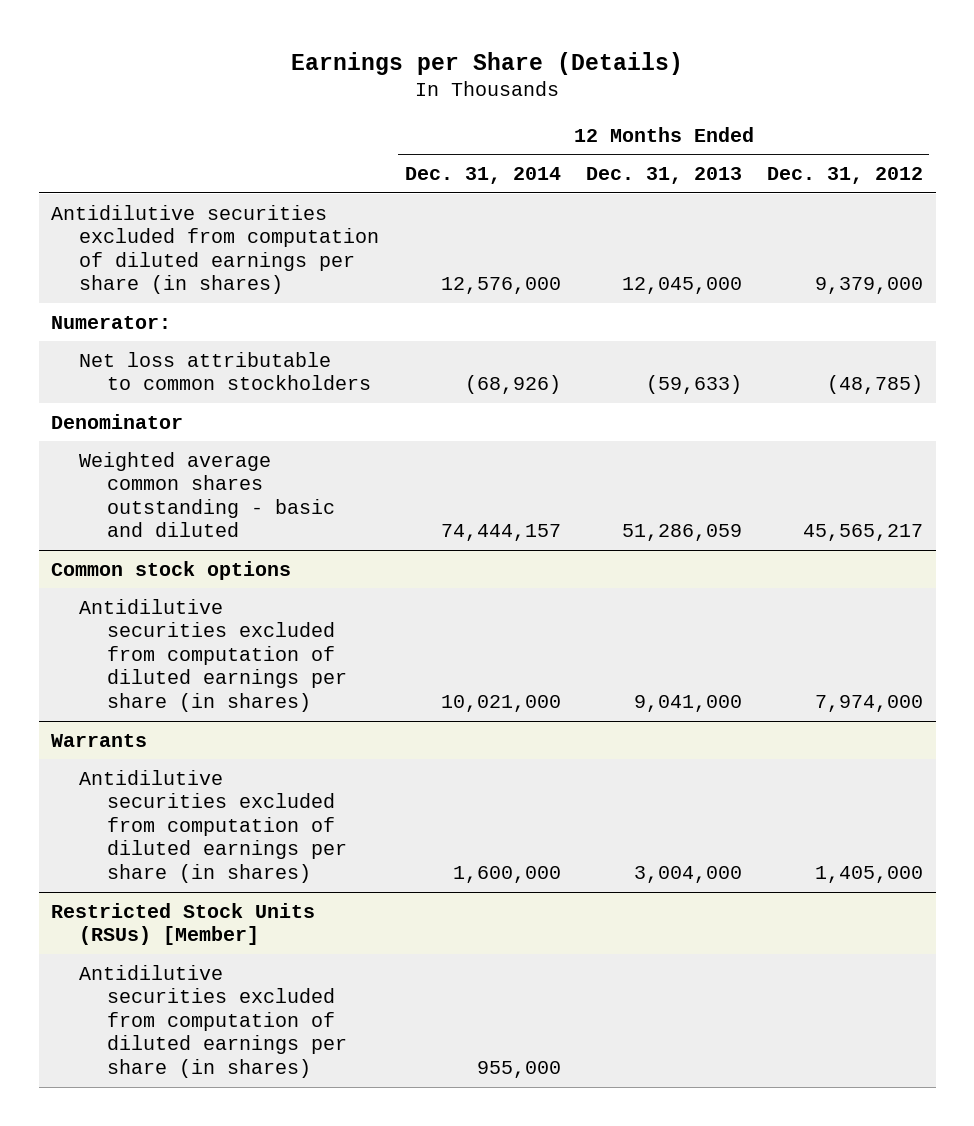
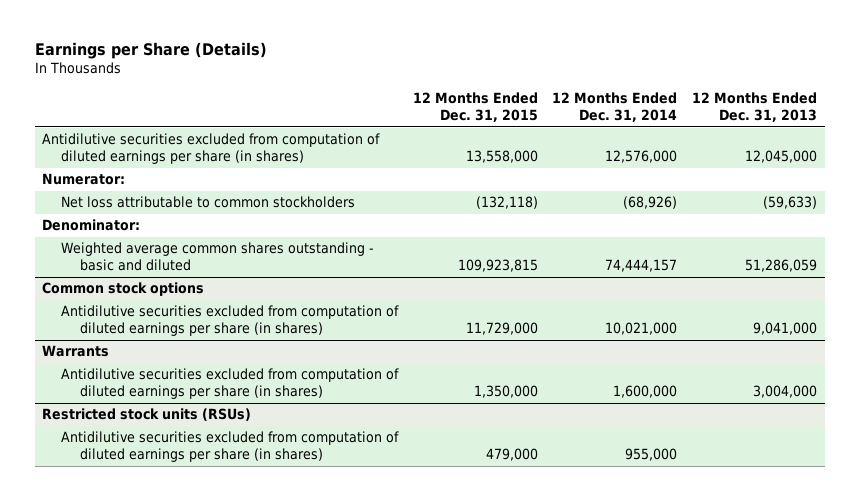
[767,167,924,185] Dec. 31, 2012 -> none
none -> [412,91,538,123] 12 Months Ended Dec. 31, 2015
[51,413,184,429] Denominator -> [41,219,140,232] Denominator:
[51,902,316,946] Restricted Stock Units (RSUs) [Member] -> [41,408,251,422] Restricted stock units (RSUs)

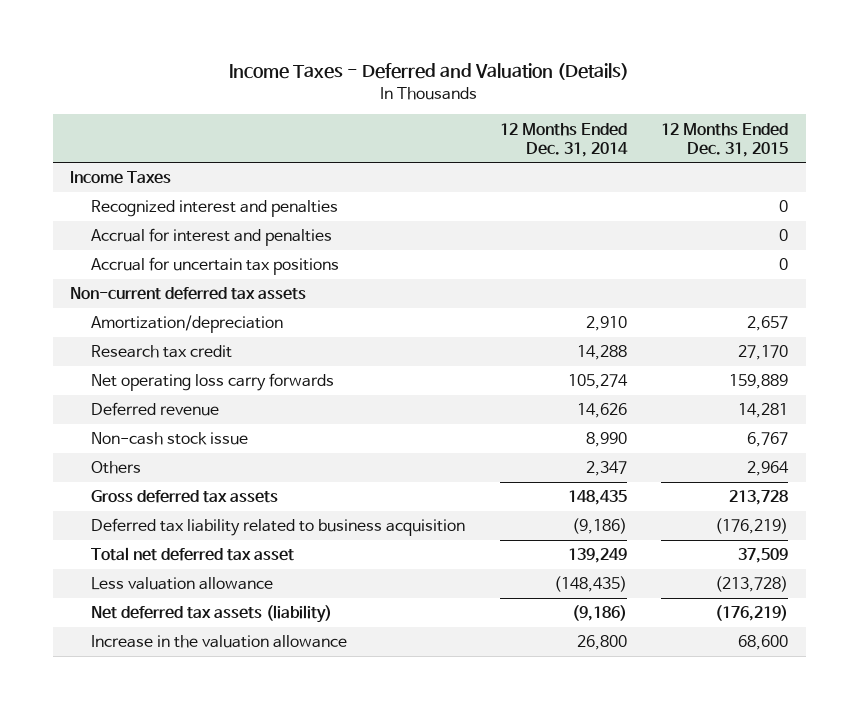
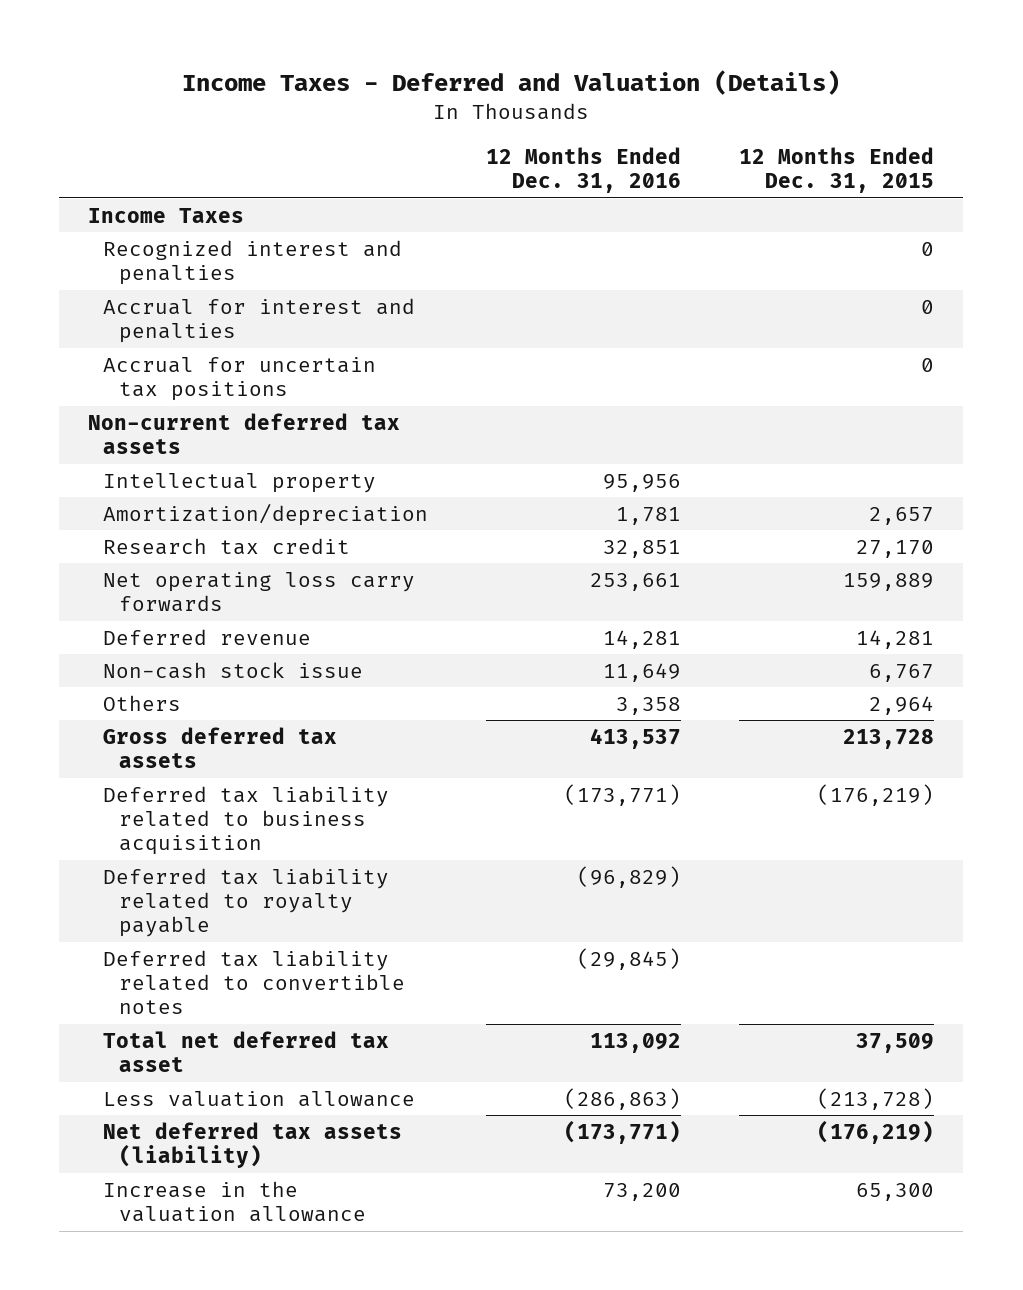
[499,122,628,157] 12 Months Ended Dec. 31, 2014 -> none
none -> [486,146,682,194] 12 Months Ended Dec. 31, 2016
none -> [103,472,377,493] Intellectual property
none -> [103,867,390,938] Deferred tax liability related to royalty payable
none -> [103,949,405,1015] Deferred tax liability related to convertible notes
[738,635,789,651] 68,600 -> [856,1182,935,1201] 65,300

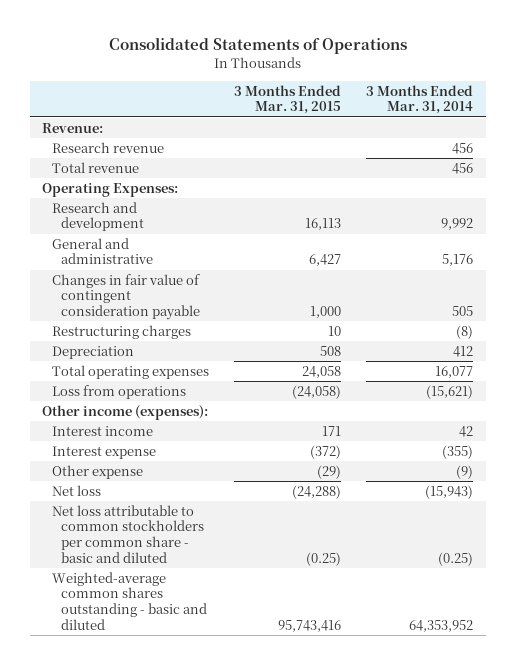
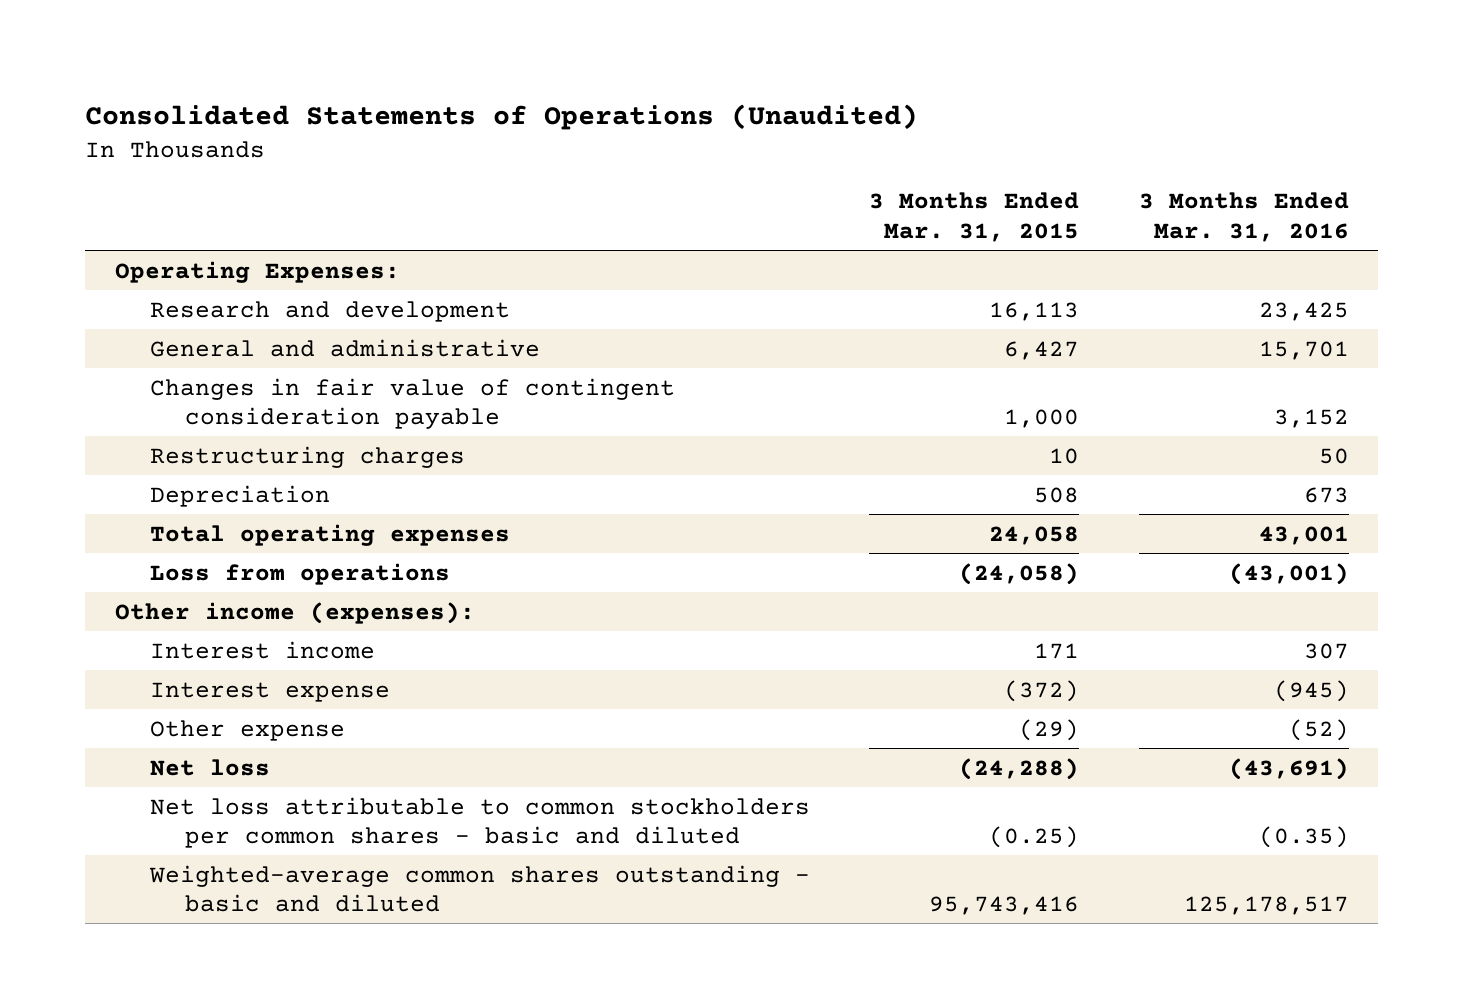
[108,37,407,55] Consolidated Statements of Operations -> [85,103,919,130] Consolidated Statements of Operations (Unaudited)
[366,84,474,115] 3 Months Ended Mar. 31, 2014 -> none
none -> [1138,192,1349,242] 3 Months Ended Mar. 31, 2016
[42,122,104,133] Revenue: -> none
[51,141,164,153] Research revenue -> none
[51,161,139,173] Total revenue -> none
[51,504,204,563] Net loss attributable to common stockholders per common share - basic and diluted -> [149,796,810,849] Net loss attributable to common stockholders per common shares - basic and diluted

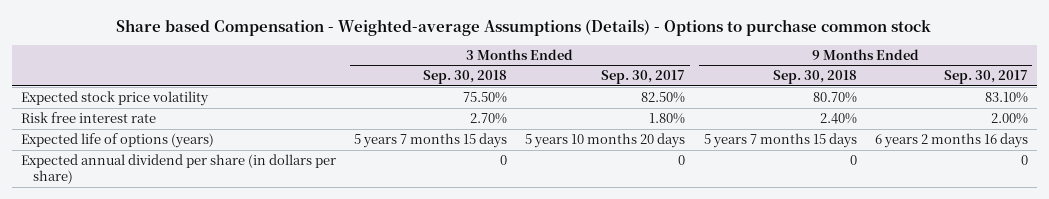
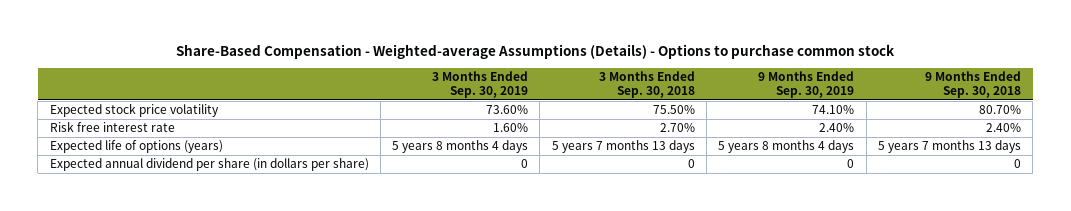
[116,18,932,36] Share based Compensation - Weighted-average Assumptions (Details) - Options to purchase common stock -> [176,44,896,60] Share-Based Compensation - Weighted-average Assumptions (Details) - Options to purchase common stock
[601,70,686,85] Sep. 30, 2017 -> none
[943,70,1028,85] Sep. 30, 2017 -> none
none -> [432,71,529,99] 3 Months Ended Sep. 30, 2019
none -> [758,71,855,99] 9 Months Ended Sep. 30, 2019
[354,132,508,148] 5 years 7 months 15 days -> [551,140,695,154] 5 years 7 months 13 days
[703,132,857,148] 5 years 7 months 15 days -> [878,140,1022,154] 5 years 7 months 13 days

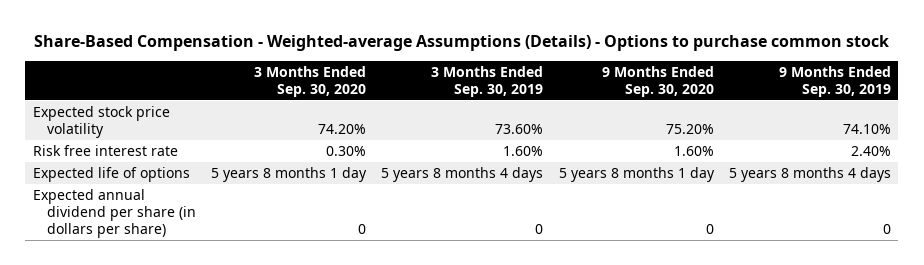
[598,71,695,99] 3 Months Ended Sep. 30, 2018 -> none
[925,71,1022,99] 9 Months Ended Sep. 30, 2018 -> none
none -> [254,65,367,97] 3 Months Ended Sep. 30, 2020
none -> [601,65,714,97] 9 Months Ended Sep. 30, 2020
[49,140,223,154] Expected life of options (years) -> [32,166,190,182] Expected life of options

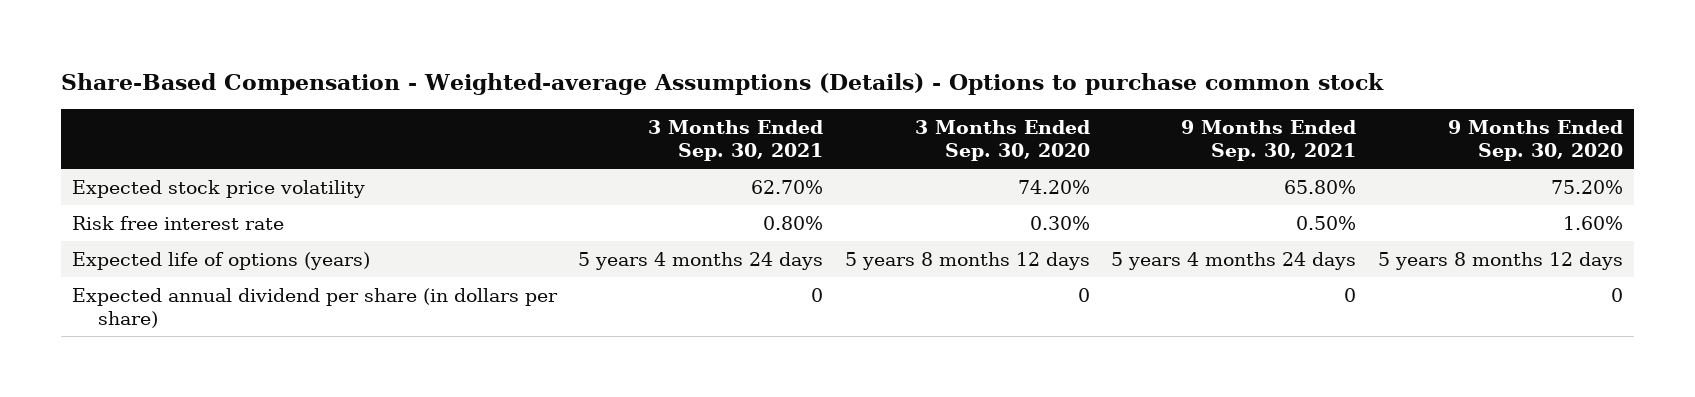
[431,65,544,97] 3 Months Ended Sep. 30, 2019 -> none
[778,65,891,97] 9 Months Ended Sep. 30, 2019 -> none
none -> [648,119,824,162] 3 Months Ended Sep. 30, 2021
none -> [1181,119,1357,162] 9 Months Ended Sep. 30, 2021
[32,166,190,182] Expected life of options -> [71,251,370,270] Expected life of options (years)
[211,166,368,182] 5 years 8 months 1 day -> [844,251,1090,270] 5 years 8 months 12 days
[558,166,715,182] 5 years 8 months 1 day -> [1377,251,1623,270] 5 years 8 months 12 days

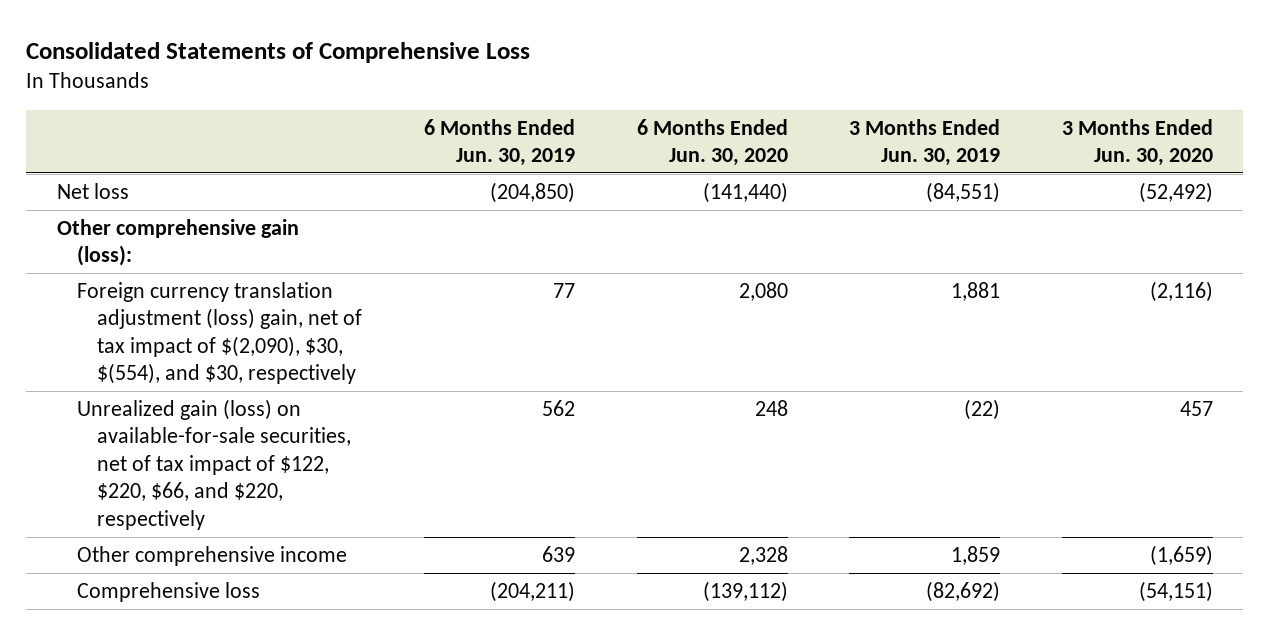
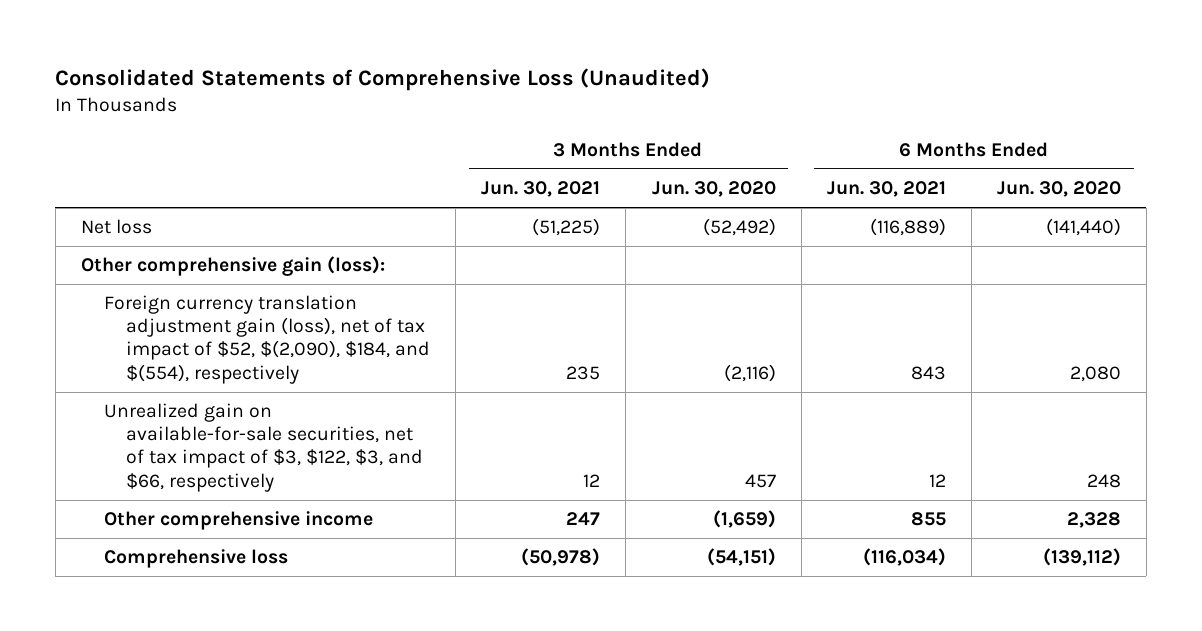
[26,42,531,64] Consolidated Statements of Comprehensive Loss -> [55,68,711,92] Consolidated Statements of Comprehensive Loss (Unaudited)
[423,118,575,167] 6 Months Ended Jun. 30, 2019 -> none
[849,118,1001,167] 3 Months Ended Jun. 30, 2019 -> none
none -> [481,181,601,198] Jun. 30, 2021
none -> [826,181,946,198] Jun. 30, 2021
[77,281,363,385] Foreign currency translation adjustment (loss) gain, net of tax impact of $(2,090), $30, $(554), and $30, respectively -> [103,295,431,384] Foreign currency translation adjustment gain (loss), net of tax impact of $52, $(2,090), $184, and $(554), respectively
[77,398,352,531] Unrealized gain (loss) on available-for-sale securities, net of tax impact of $122, $220, $66, and $220, respectively -> [103,403,424,492] Unrealized gain on available-for-sale securities, net of tax impact of $3, $122, $3, and $66, respectively

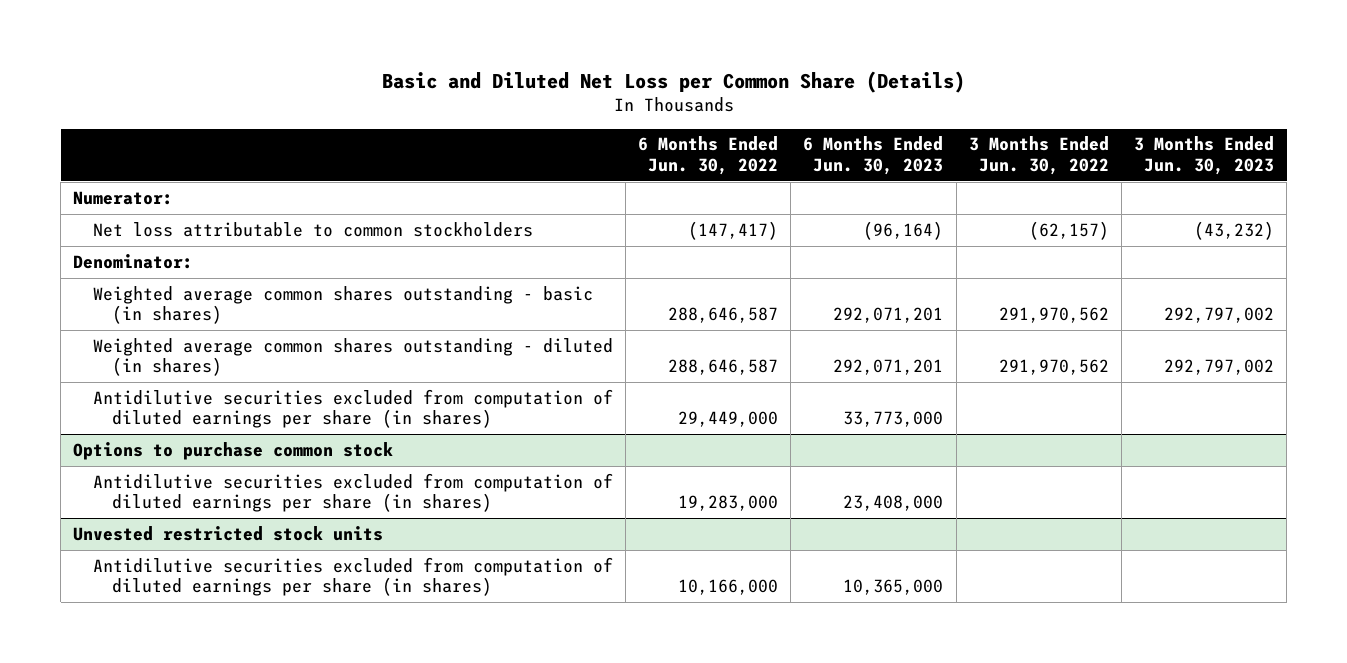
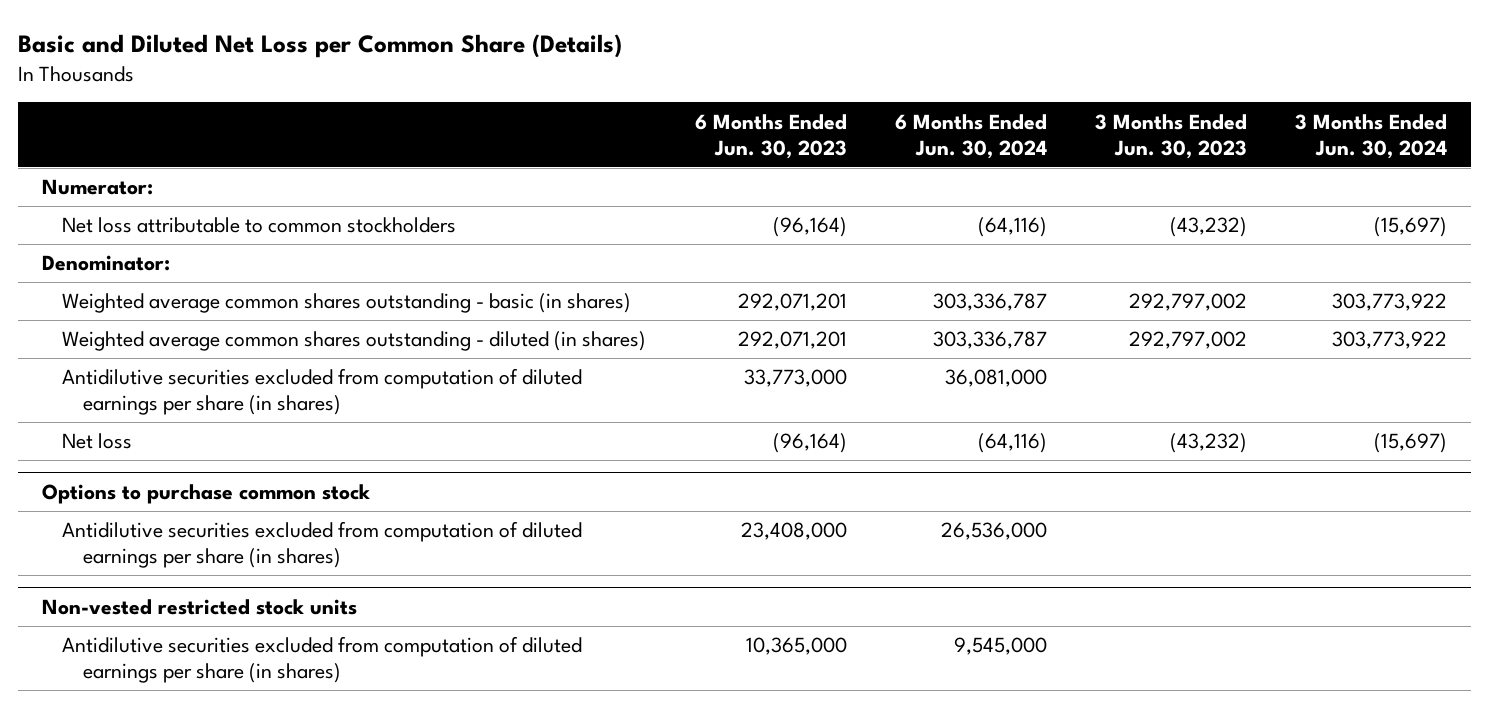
[638,136,779,175] 6 Months Ended Jun. 30, 2022 -> none
[968,136,1109,175] 3 Months Ended Jun. 30, 2022 -> none
none -> [894,113,1047,159] 6 Months Ended Jun. 30, 2024
none -> [1295,113,1448,159] 3 Months Ended Jun. 30, 2024
none -> [62,433,133,450] Net loss
[73,525,384,541] Unvested restricted stock units -> [42,599,358,616] Non-vested restricted stock units

